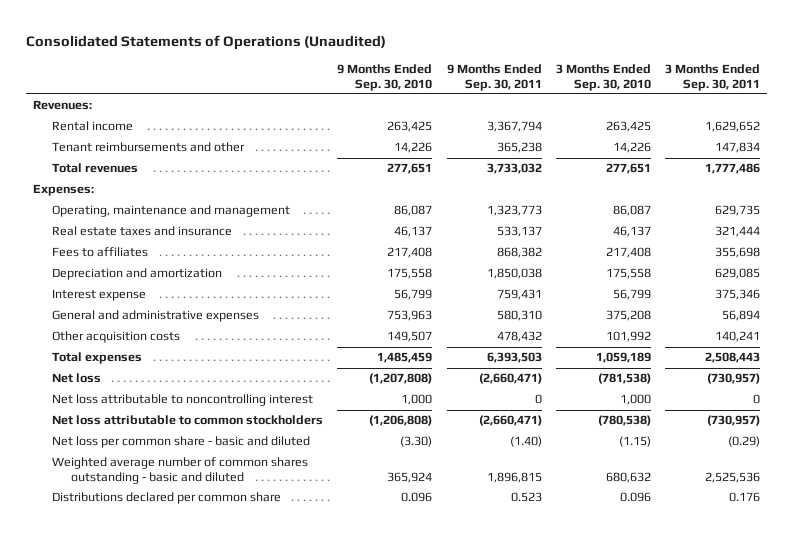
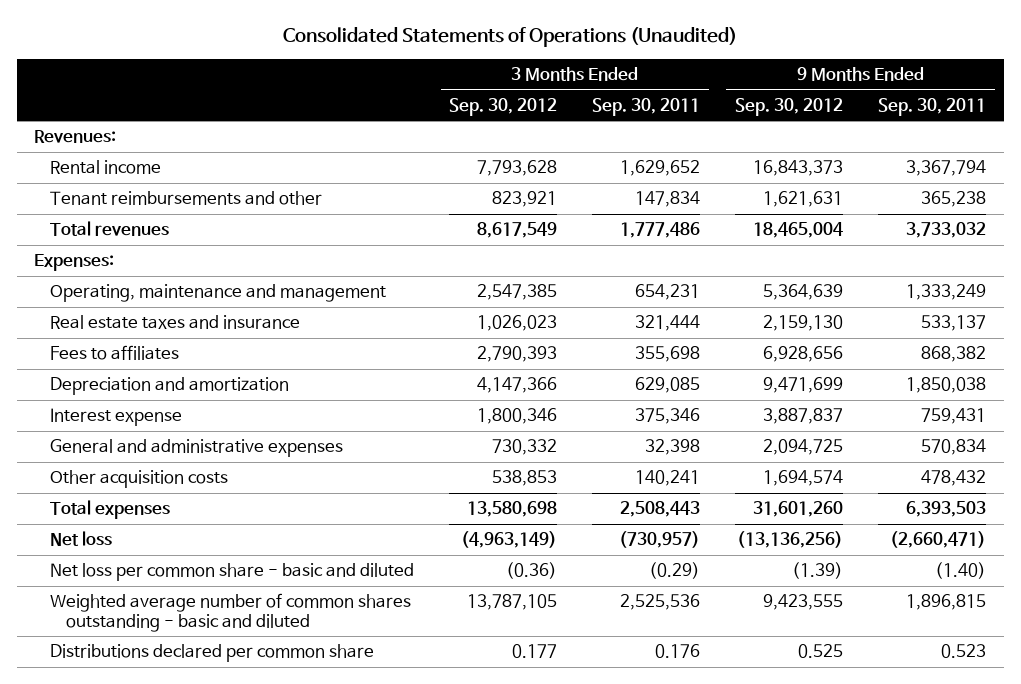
[337,63,433,91] 9 Months Ended Sep. 30, 2010 -> none
[556,63,652,91] 3 Months Ended Sep. 30, 2010 -> none
none -> [449,97,558,116] Sep. 30, 2012
none -> [735,97,844,116] Sep. 30, 2012
[486,205,542,217] 1,323,773 -> [906,284,987,301] 1,333,249
[715,205,761,217] 629,735 -> [635,284,701,301] 654,231
[496,310,542,322] 580,310 -> [921,439,987,456] 570,834
[722,310,761,322] 56,894 -> [645,439,701,456] 32,398
[52,394,314,407] Net loss attributable to noncontrolling interest -> none
[52,415,324,426] Net loss attributable to common stockholders -> none

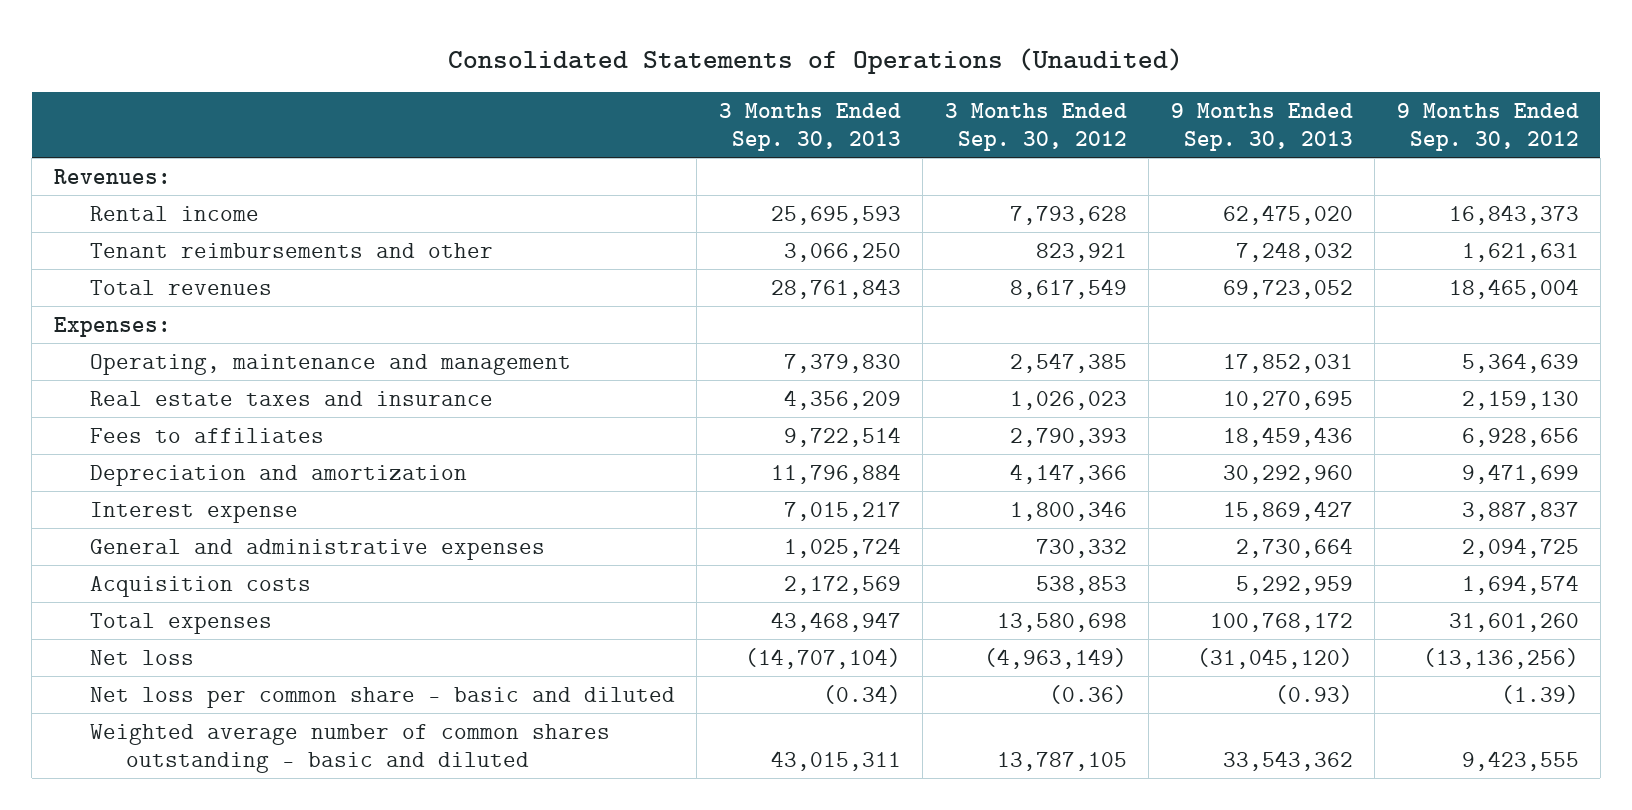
[592,97,701,116] Sep. 30, 2011 -> none
[878,97,987,116] Sep. 30, 2011 -> none
none -> [718,102,901,152] 3 Months Ended Sep. 30, 2013
none -> [1170,102,1353,152] 9 Months Ended Sep. 30, 2013
[50,470,229,489] Other acquisition costs -> [89,575,311,597] Acquisition costs
[50,644,375,663] Distributions declared per common share -> none

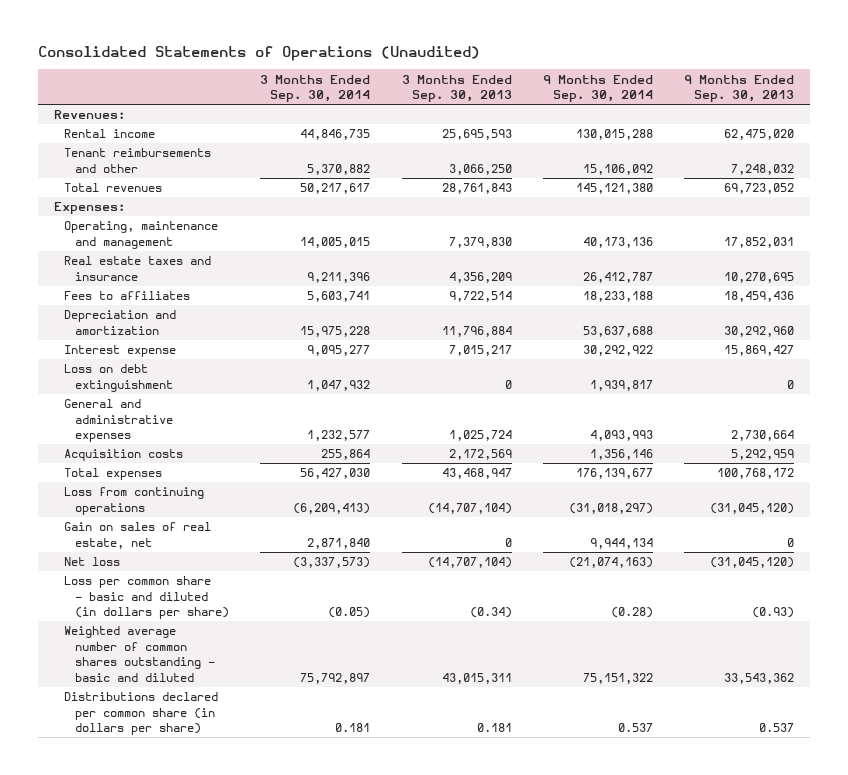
[944,102,1127,152] 3 Months Ended Sep. 30, 2012 -> none
[1396,102,1579,152] 9 Months Ended Sep. 30, 2012 -> none
none -> [260,74,371,103] 3 Months Ended Sep. 30, 2014
none -> [542,74,653,103] 9 Months Ended Sep. 30, 2014
none -> [64,364,174,392] Loss on debt extinguishment
none -> [64,487,205,515] Loss from continuing operations
none -> [64,522,212,549] Gain on sales of real estate, net
[89,686,675,708] Net loss per common share - basic and diluted -> [64,576,230,620] Loss per common share - basic and diluted (in dollars per share)
none -> [64,692,219,736] Distributions declared per common share (in dollars per share)

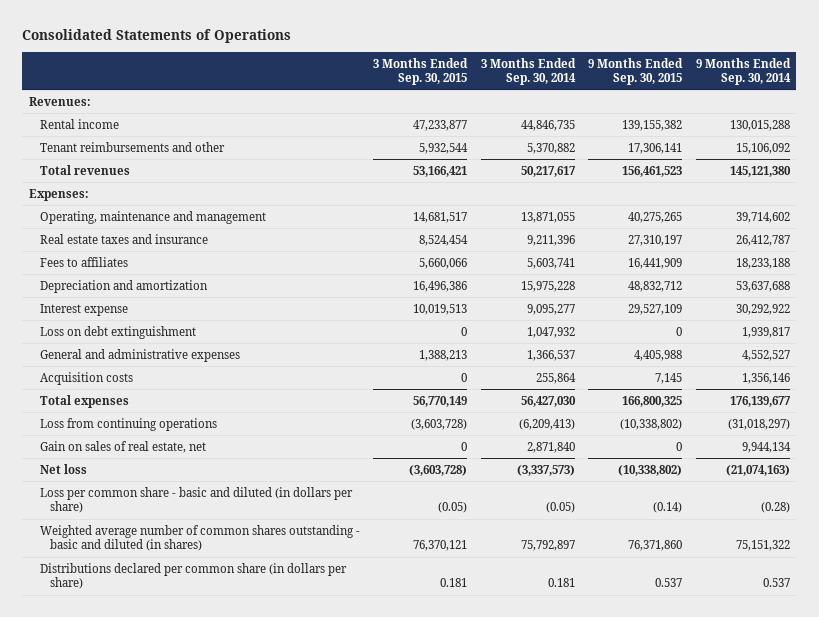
[38,46,481,62] Consolidated Statements of Operations (Unaudited) -> [22,29,292,44] Consolidated Statements of Operations
[401,74,512,103] 3 Months Ended Sep. 30, 2013 -> none
[684,74,795,103] 9 Months Ended Sep. 30, 2013 -> none
none -> [373,57,469,85] 3 Months Ended Sep. 30, 2015
none -> [588,57,684,85] 9 Months Ended Sep. 30, 2015
[300,236,371,248] 14,005,015 -> [520,211,575,223] 13,871,055
[582,236,653,248] 40,173,136 -> [735,211,790,223] 39,714,602
[307,430,371,442] 1,232,577 -> [526,349,575,361] 1,366,537
[589,430,653,442] 4,093,993 -> [741,349,790,361] 4,552,527
[64,626,216,682] Weighted average number of common shares outstanding - basic and diluted -> [39,524,360,552] Weighted average number of common shares outstanding - basic and diluted (in shares)

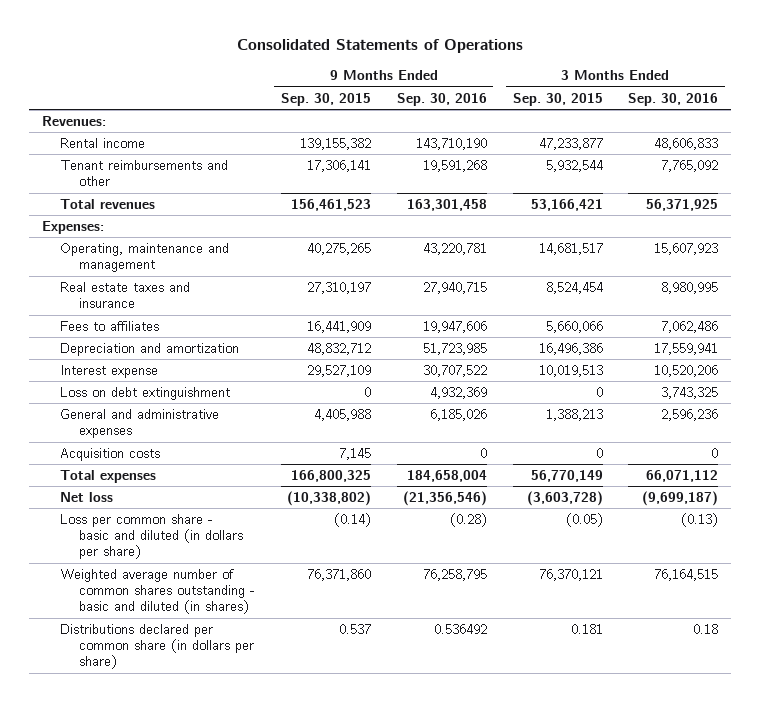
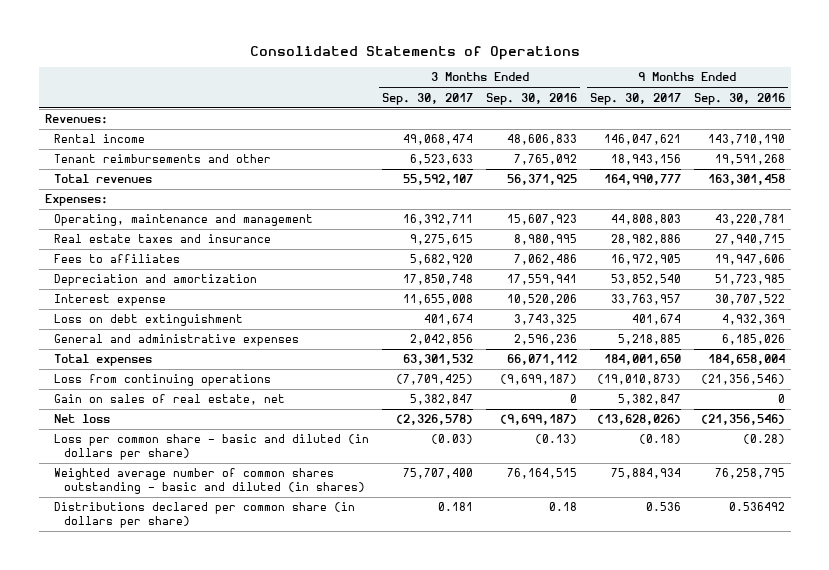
[280,92,371,106] Sep. 30, 2015 -> none
[512,92,603,106] Sep. 30, 2015 -> none
none -> [382,92,474,105] Sep. 30, 2017
none -> [589,92,681,105] Sep. 30, 2017
[60,448,161,462] Acquisition costs -> none
none -> [54,374,272,387] Loss from continuing operations
none -> [54,394,286,406] Gain on sales of real estate, net

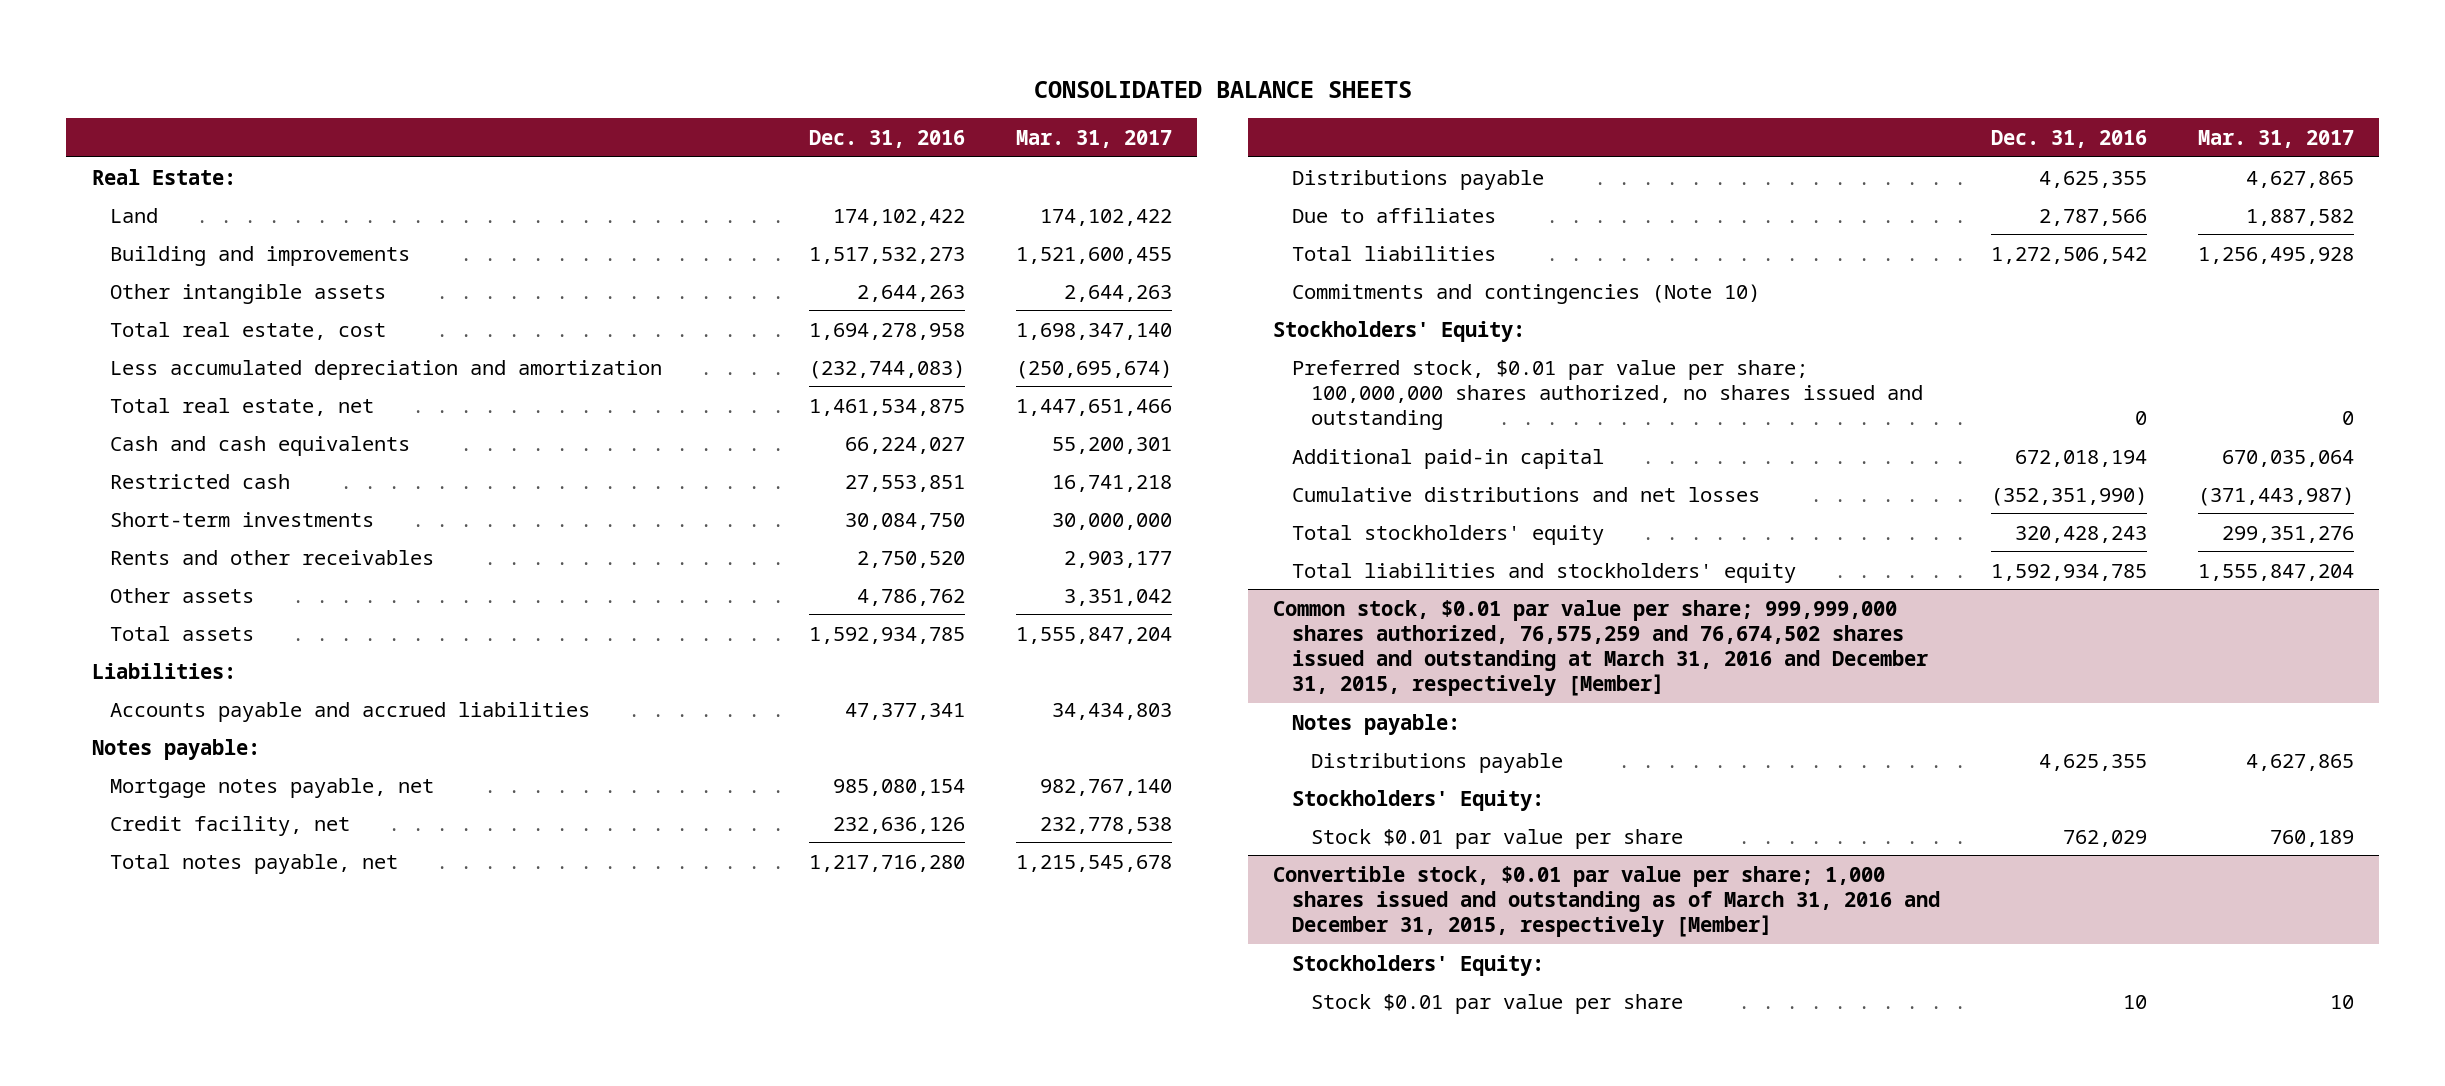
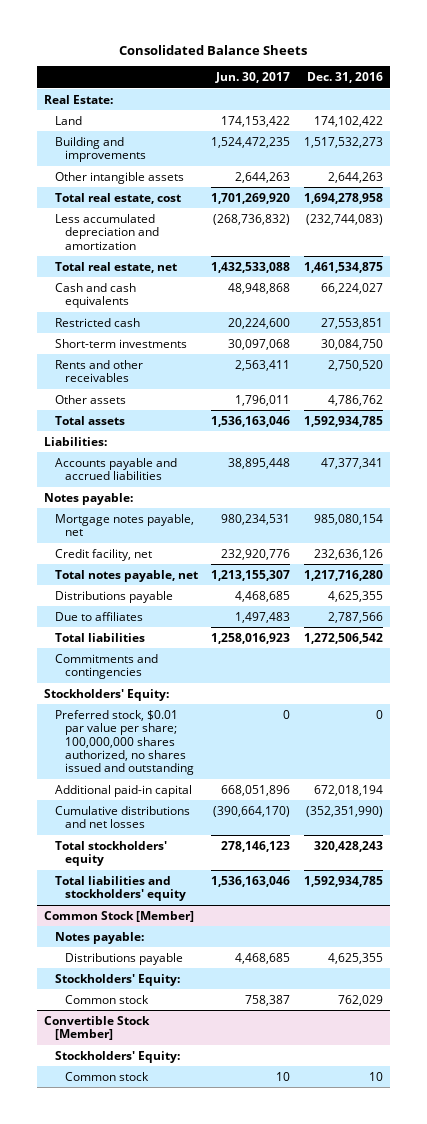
[1033,80,1412,98] CONSOLIDATED BALANCE SHEETS -> [119,44,308,55] Consolidated Balance Sheets
[1015,129,1172,148] Mar. 31, 2017 -> none
none -> [215,71,291,83] Jun. 30, 2017
[1292,283,1761,304] Commitments and contingencies (Note 10) -> [54,653,158,680] Commitments and contingencies
[1273,599,1929,696] Common stock, $0.01 par value per share; 999,999,000 shares authorized, 76,575,259 and 76,674,502 shares issued and outstanding at March 31, 2016 and December 31, 2015, respectively [Member] -> [43,910,194,922] Common Stock [Member]
[1311,828,1684,849] Stock $0.01 par value per share -> [65,994,150,1004] Common stock
[1273,865,1941,937] Convertible stock, $0.01 par value per share; 1,000 shares issued and outstanding as of March 31, 2016 and December 31, 2015, respectively [Member] -> [43,1015,150,1041] Convertible Stock [Member]
[1311,993,1684,1014] Stock $0.01 par value per share -> [65,1071,150,1081] Common stock

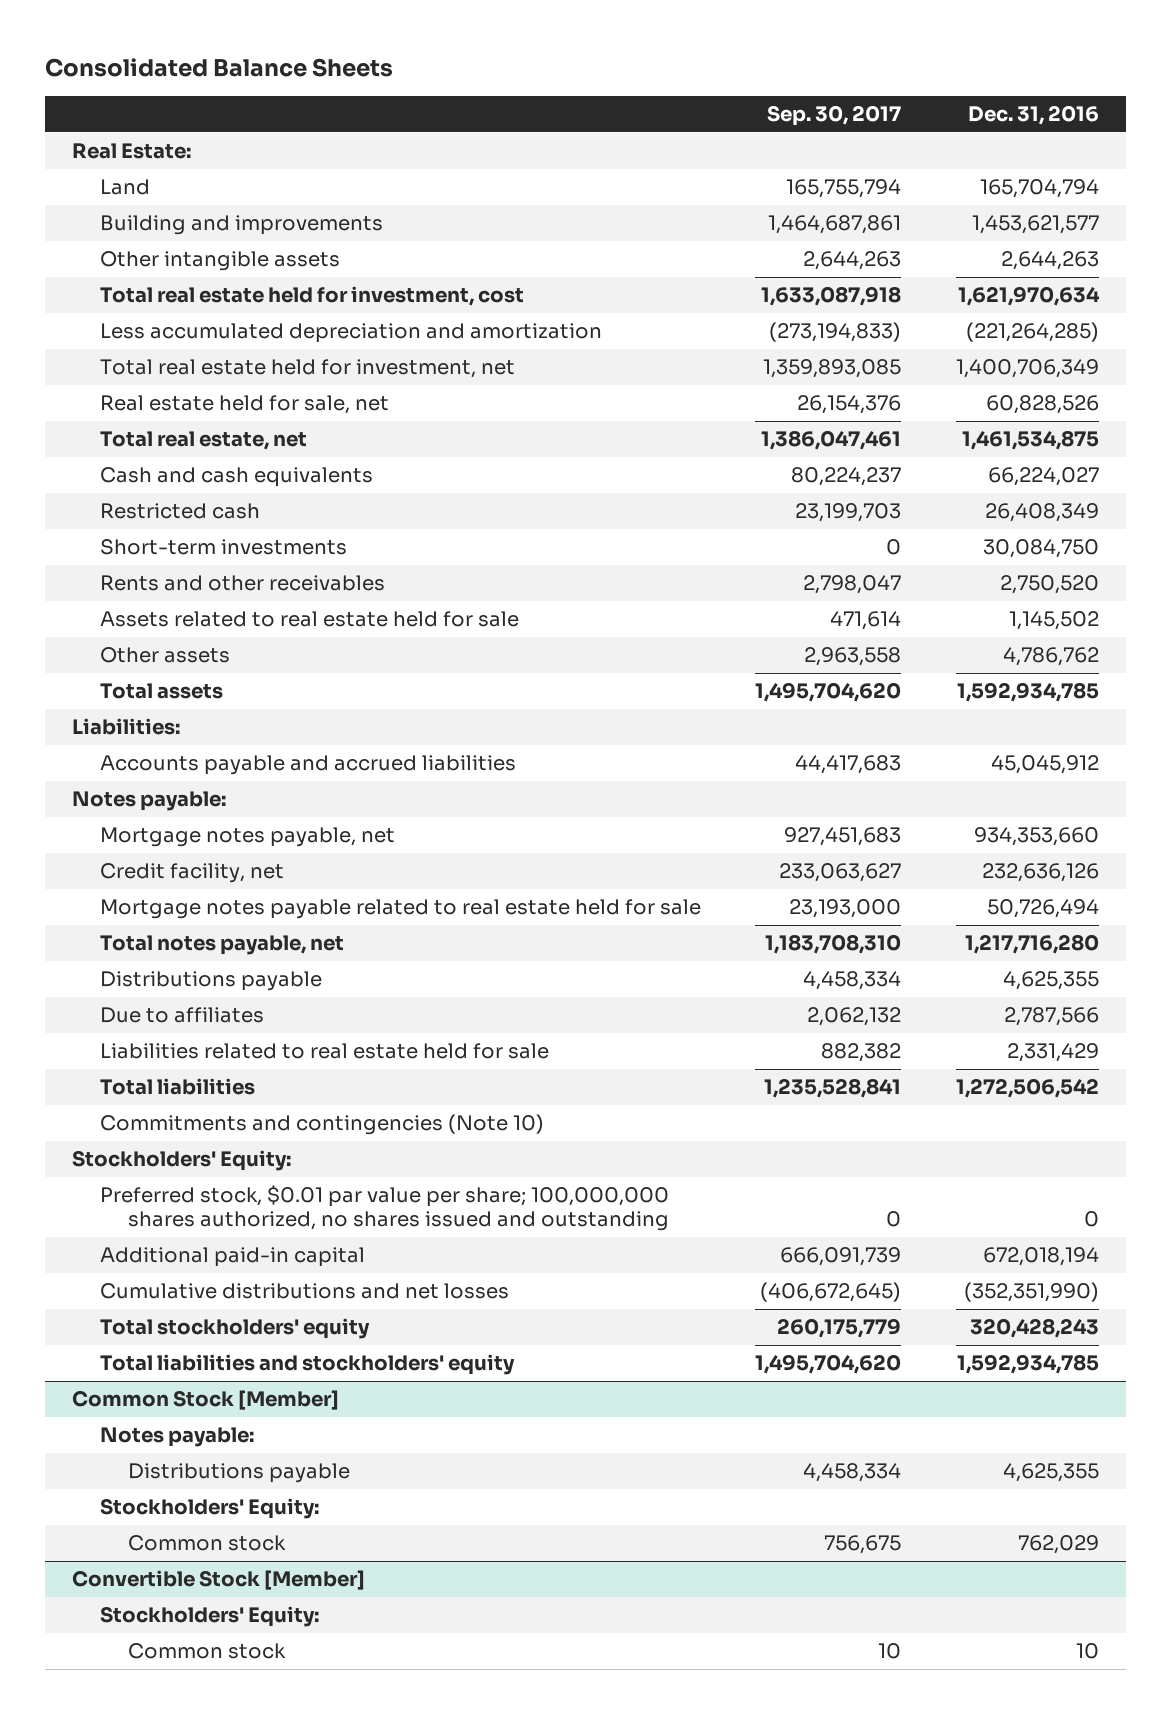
[215,71,291,83] Jun. 30, 2017 -> none
none -> [767,105,902,127] Sep. 30, 2017
[313,115,383,127] 174,102,422 -> [979,179,1099,199] 165,704,794
[303,136,383,148] 1,517,532,273 -> [971,215,1099,235] 1,453,621,577
[54,192,181,204] Total real estate, cost -> [100,286,525,307] Total real estate held for investment, cost
[303,192,383,204] 1,694,278,958 -> [957,286,1100,307] 1,621,970,634
[305,213,383,225] (232,744,083) -> [965,322,1099,343] (221,264,285)
none -> [100,359,516,379] Total real estate held for investment, net
none -> [100,395,390,415] Real estate held for sale, net
[320,317,383,329] 27,553,851 -> [984,503,1099,523] 26,408,349
none -> [100,611,520,628] Assets related to real estate held for sale
[320,457,383,469] 47,377,341 -> [990,755,1099,775] 45,045,912
[313,513,383,525] 985,080,154 -> [973,827,1099,847] 934,353,660
none -> [100,899,702,920] Mortgage notes payable related to real estate held for sale
none -> [100,1043,550,1060] Liabilities related to real estate held for sale
[54,653,158,680] Commitments and contingencies -> [100,1114,545,1136] Commitments and contingencies (Note 10)

